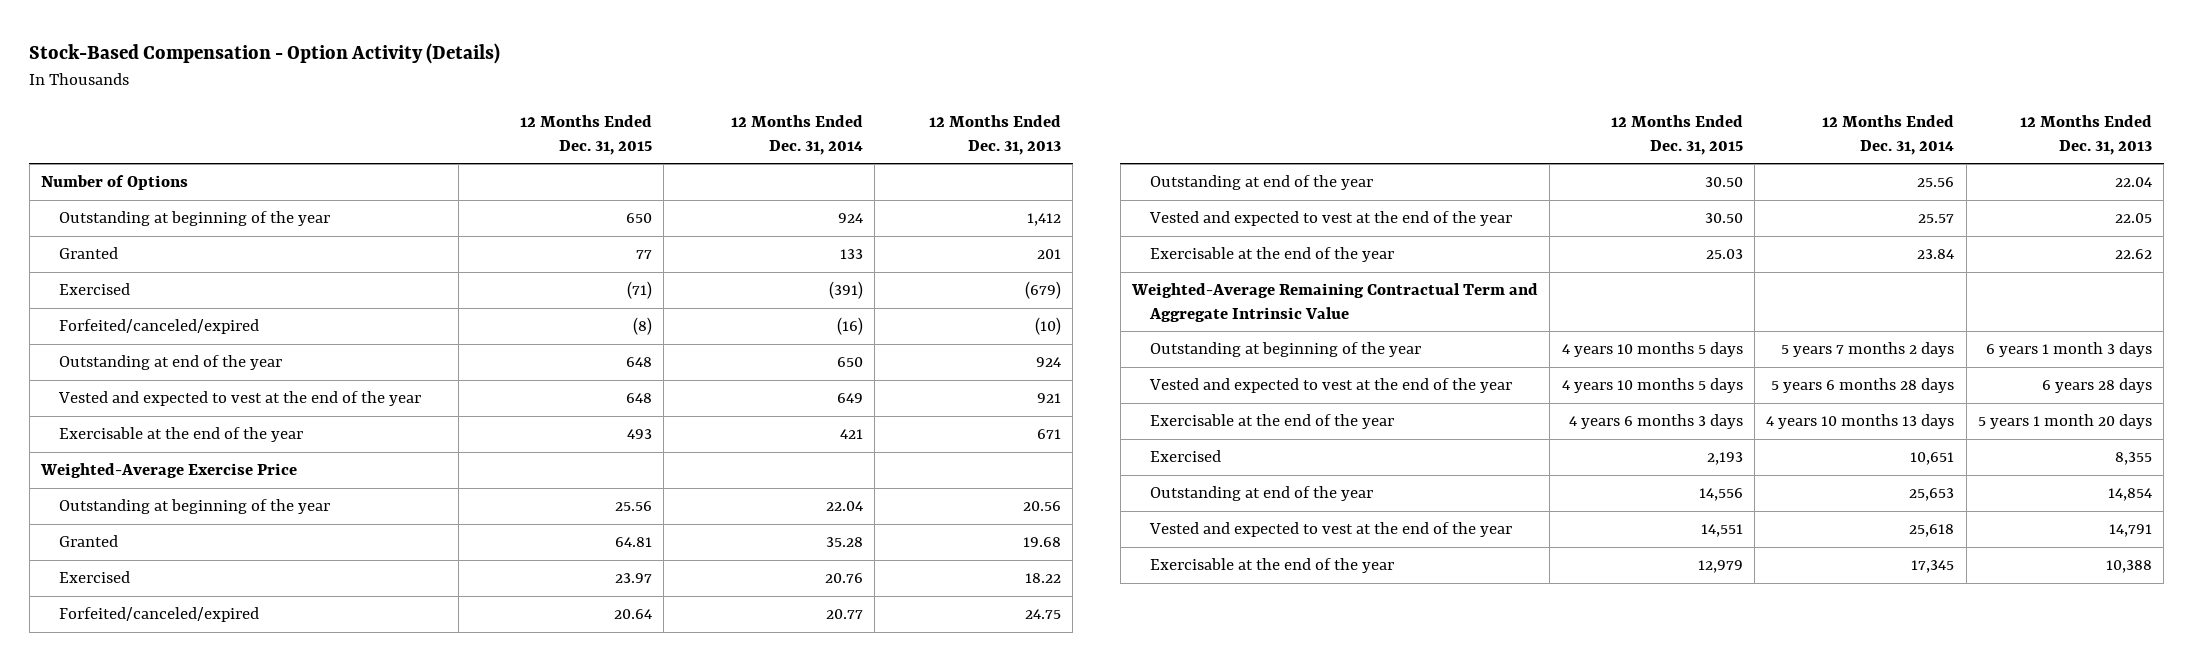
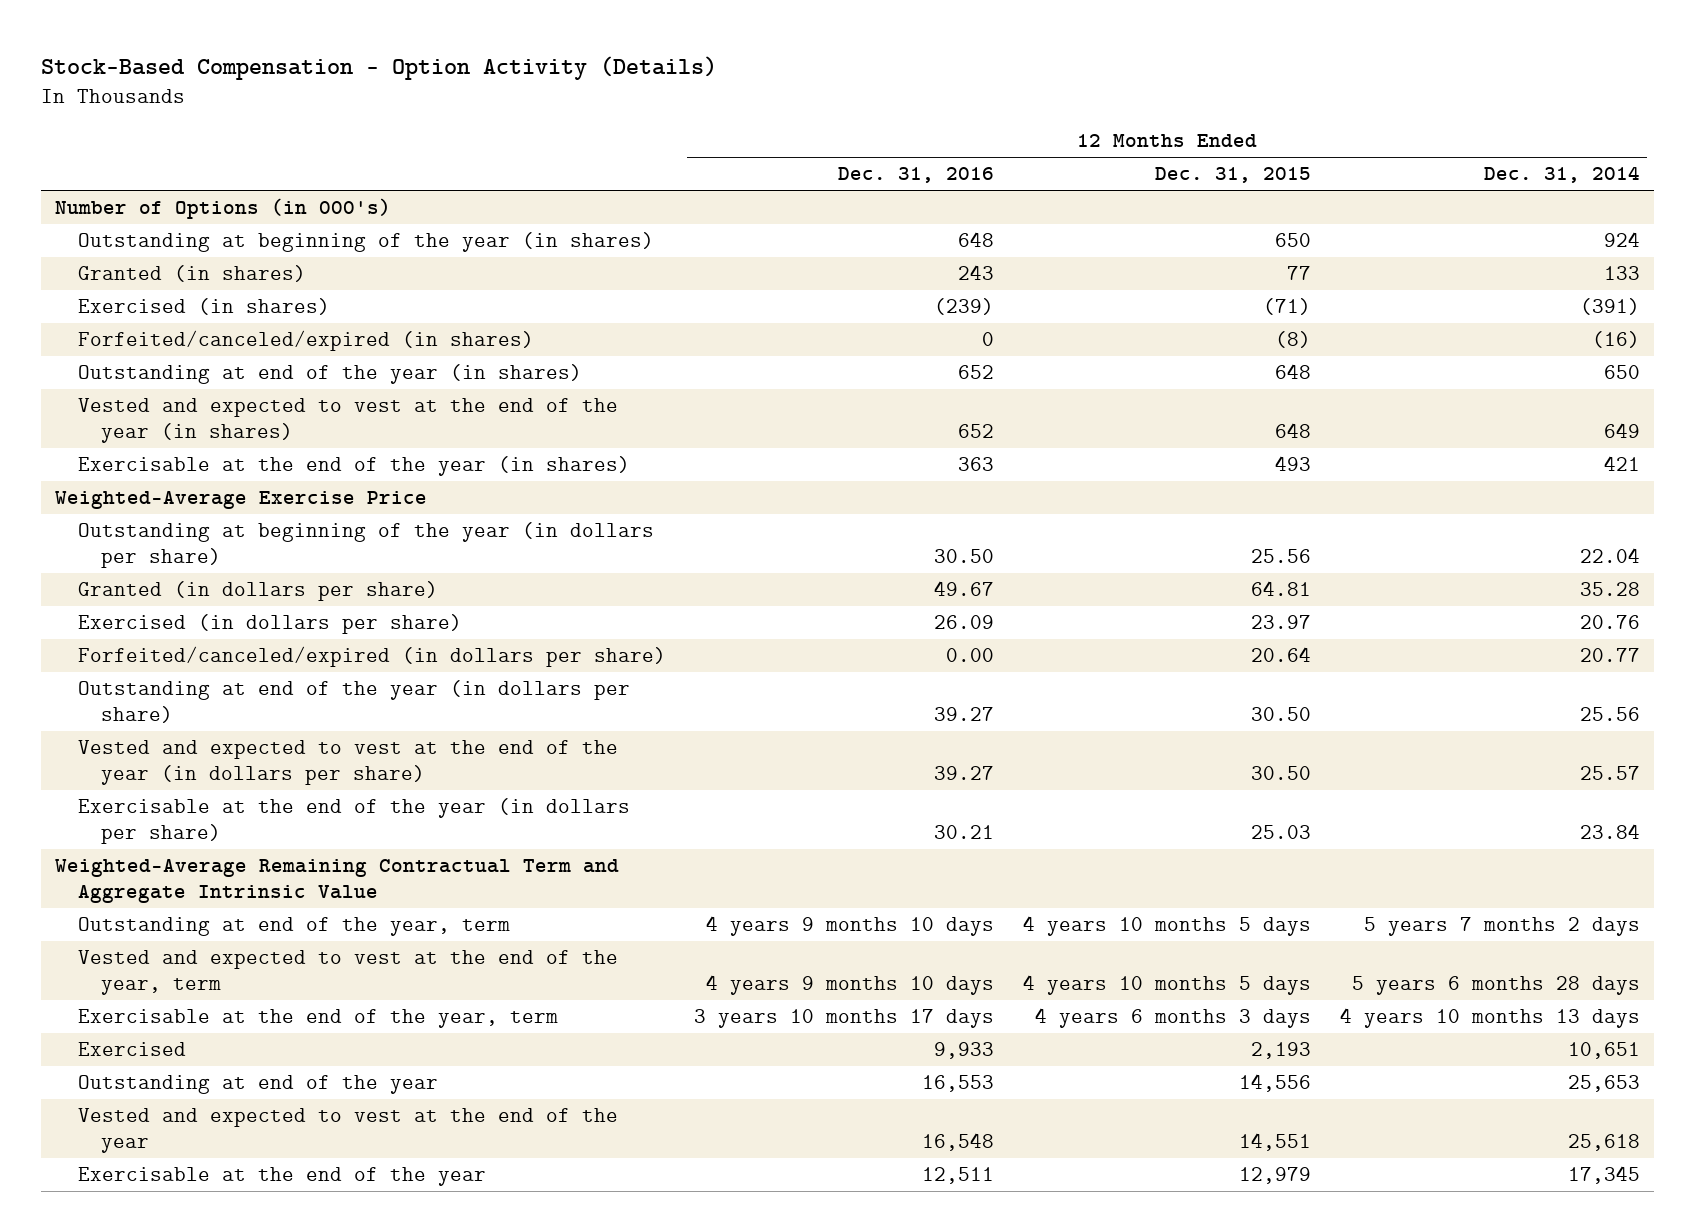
[928,115,1061,155] 12 Months Ended Dec. 31, 2013 -> none
none -> [838,167,995,184] Dec. 31, 2016
[41,175,189,191] Number of Options -> [55,198,392,220] Number of Options (in 000's)
[59,211,331,227] Outstanding at beginning of the year -> [77,232,654,253] Outstanding at beginning of the year (in shares)
[59,247,119,260] Granted -> [77,265,306,283] Granted (in shares)
[59,283,131,296] Exercised -> [77,298,330,316] Exercised (in shares)
[59,319,260,335] Forfeited/canceled/expired -> [77,330,534,352] Forfeited/canceled/expired (in shares)
[59,355,283,371] Outstanding at end of the year -> [77,364,582,385] Outstanding at end of the year (in shares)
[58,391,422,407] Vested and expected to vest at the end of the year -> [77,398,618,443] Vested and expected to vest at the end of the year (in shares)
[59,427,304,443] Exercisable at the end of the year -> [77,456,630,477] Exercisable at the end of the year (in shares)
[59,499,331,515] Outstanding at beginning of the year -> [77,522,654,568] Outstanding at beginning of the year (in dollars per share)
[59,535,119,548] Granted -> [77,581,438,602] Granted (in dollars per share)
[59,571,131,584] Exercised -> [77,614,462,635] Exercised (in dollars per share)
[59,607,260,623] Forfeited/canceled/expired -> [77,646,666,668] Forfeited/canceled/expired (in dollars per share)
[1150,175,1374,191] Outstanding at end of the year -> [77,680,630,723] Outstanding at end of the year (in dollars per share)
[1149,211,1513,227] Vested and expected to vest at the end of the year -> [77,740,618,785] Vested and expected to vest at the end of the year (in dollars per share)
[1150,247,1395,263] Exercisable at the end of the year -> [77,798,630,844] Exercisable at the end of the year (in dollars per share)
[1150,342,1422,358] Outstanding at beginning of the year -> [77,917,510,937] Outstanding at end of the year, term
[1149,378,1513,394] Vested and expected to vest at the end of the year -> [77,950,618,995] Vested and expected to vest at the end of the year, term
[1150,414,1395,430] Exercisable at the end of the year -> [77,1009,558,1029] Exercisable at the end of the year, term

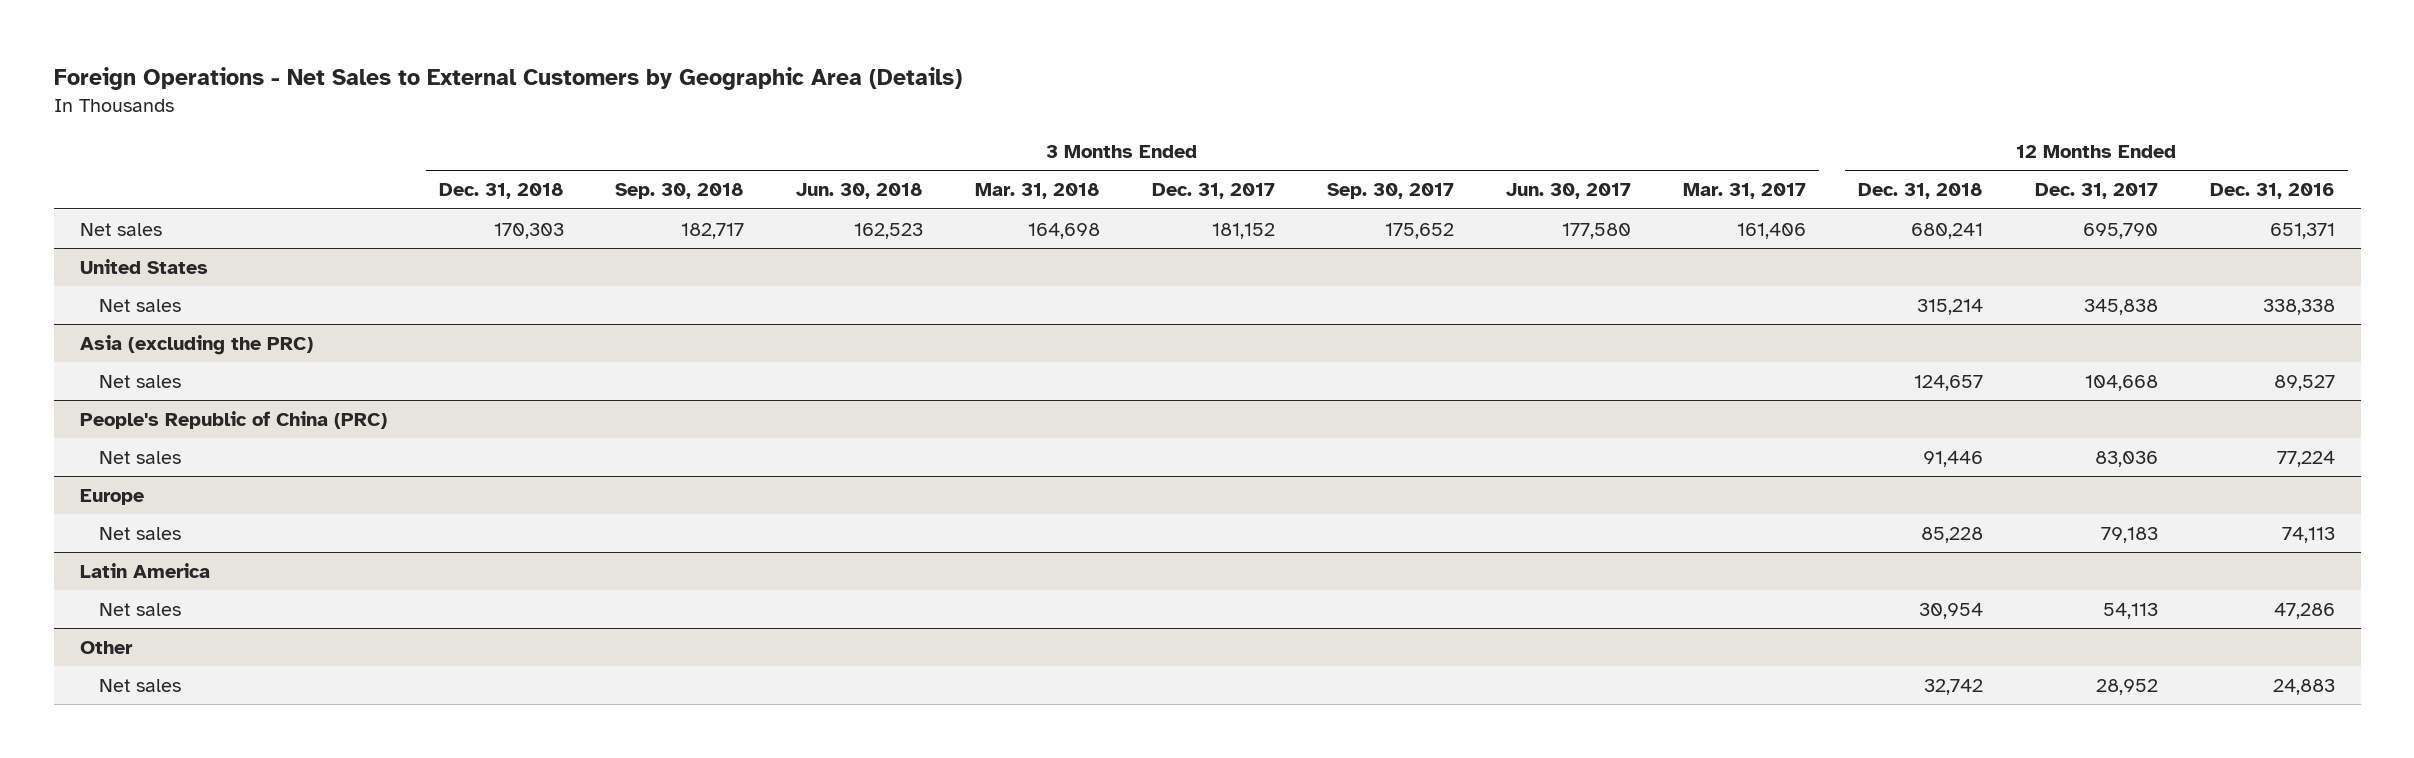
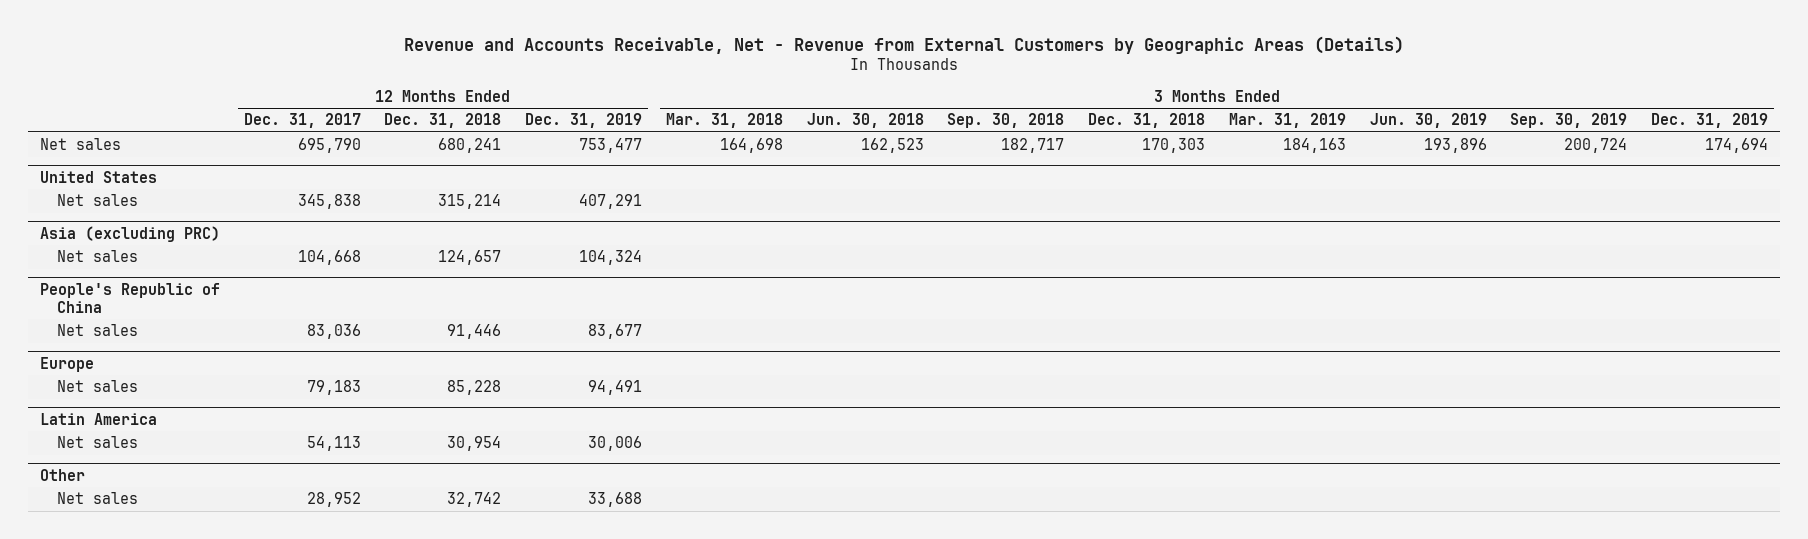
[53,66,962,90] Foreign Operations - Net Sales to External Customers by Geographic Area (Details) -> [403,35,1404,54] Revenue and Accounts Receivable, Net - Revenue from External Customers by Geographic Areas (Details)
[1152,183,1276,200] Dec. 31, 2017 -> none
[1327,183,1455,200] Sep. 30, 2017 -> none
[1505,183,1631,200] Jun. 30, 2017 -> none
[1682,183,1806,200] Mar. 31, 2017 -> none
[2209,183,2335,200] Dec. 31, 2016 -> none
none -> [525,113,643,129] Dec. 31, 2019
none -> [1228,113,1346,129] Mar. 31, 2019
none -> [1369,113,1487,129] Jun. 30, 2019
none -> [1510,113,1628,129] Sep. 30, 2019
none -> [1651,113,1769,129] Dec. 31, 2019
[79,335,313,356] Asia (excluding the PRC) -> [39,225,220,242] Asia (excluding PRC)
[79,411,387,430] People's Republic of China (PRC) -> [39,282,220,313] People's Republic of China

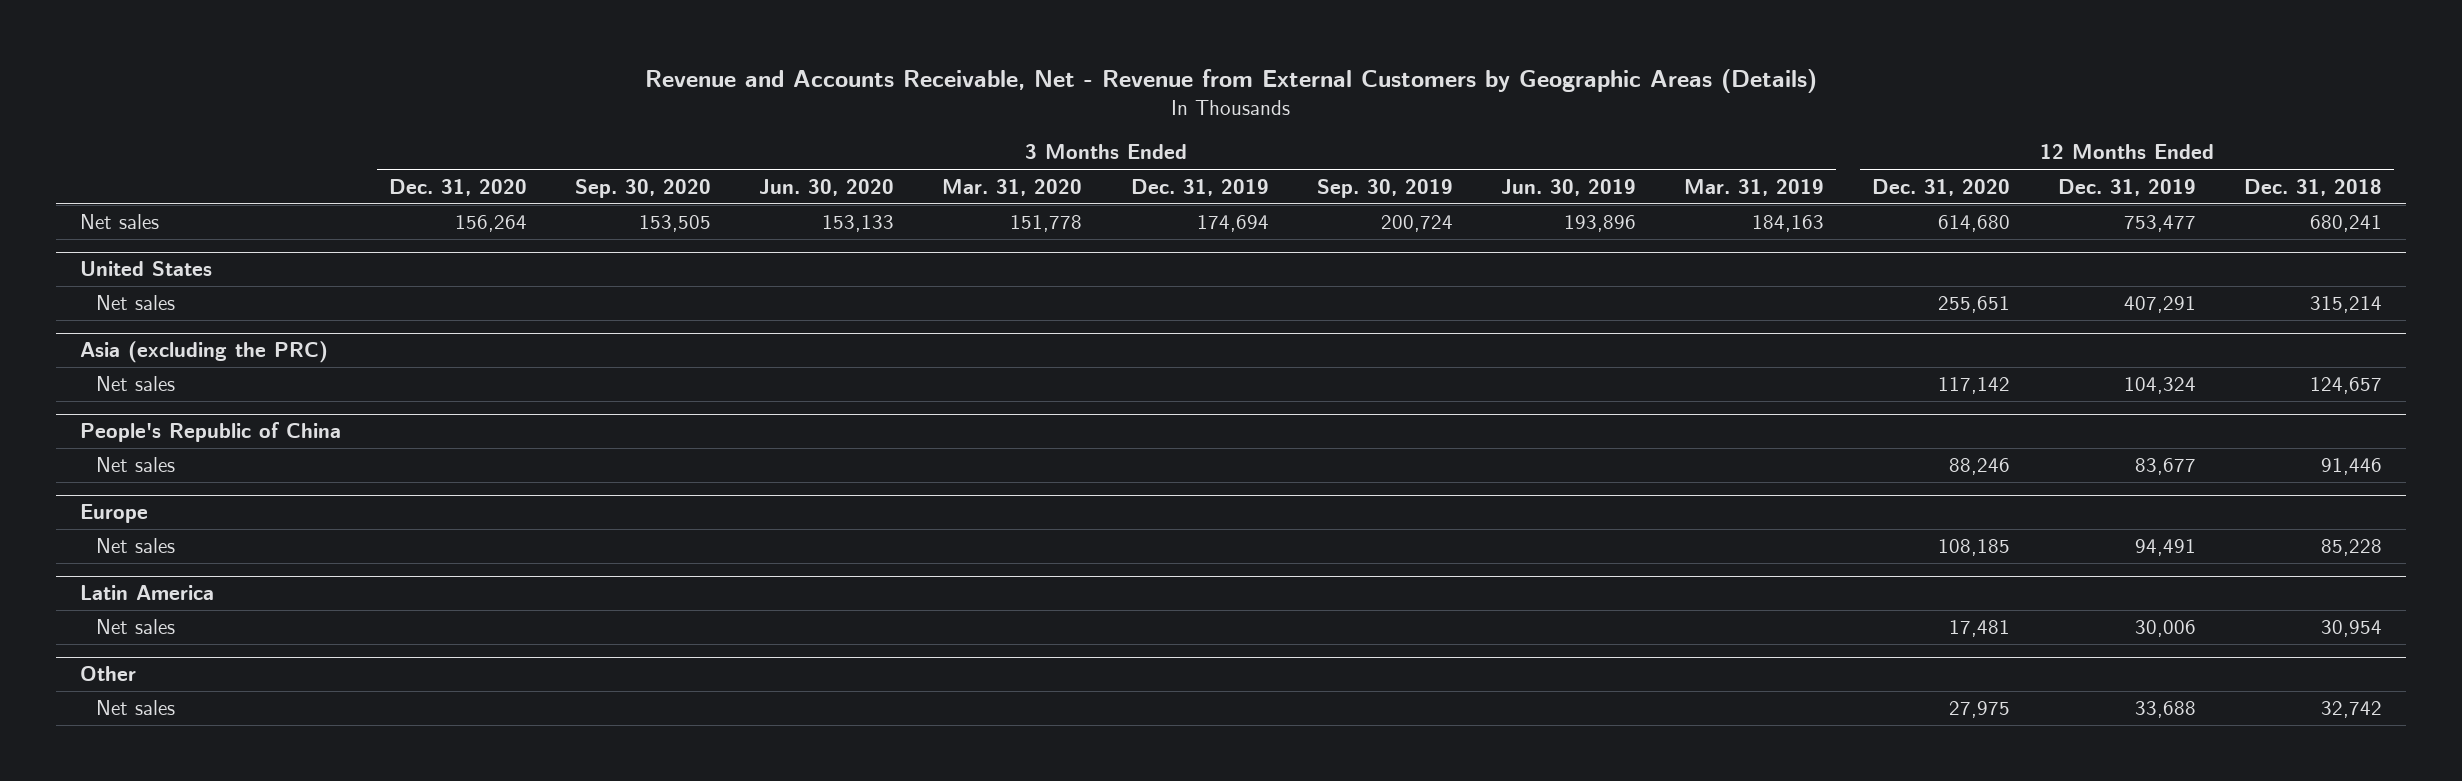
[243,113,361,129] Dec. 31, 2017 -> none
[665,113,783,129] Mar. 31, 2018 -> none
[806,113,924,129] Jun. 30, 2018 -> none
[947,113,1065,129] Sep. 30, 2018 -> none
[1088,113,1206,129] Dec. 31, 2018 -> none
none -> [388,178,527,196] Dec. 31, 2020
none -> [575,178,712,198] Sep. 30, 2020
none -> [759,178,895,196] Jun. 30, 2020
none -> [942,178,1083,196] Mar. 31, 2020
none -> [1872,178,2011,196] Dec. 31, 2020
[39,225,220,242] Asia (excluding PRC) -> [79,341,328,364] Asia (excluding the PRC)

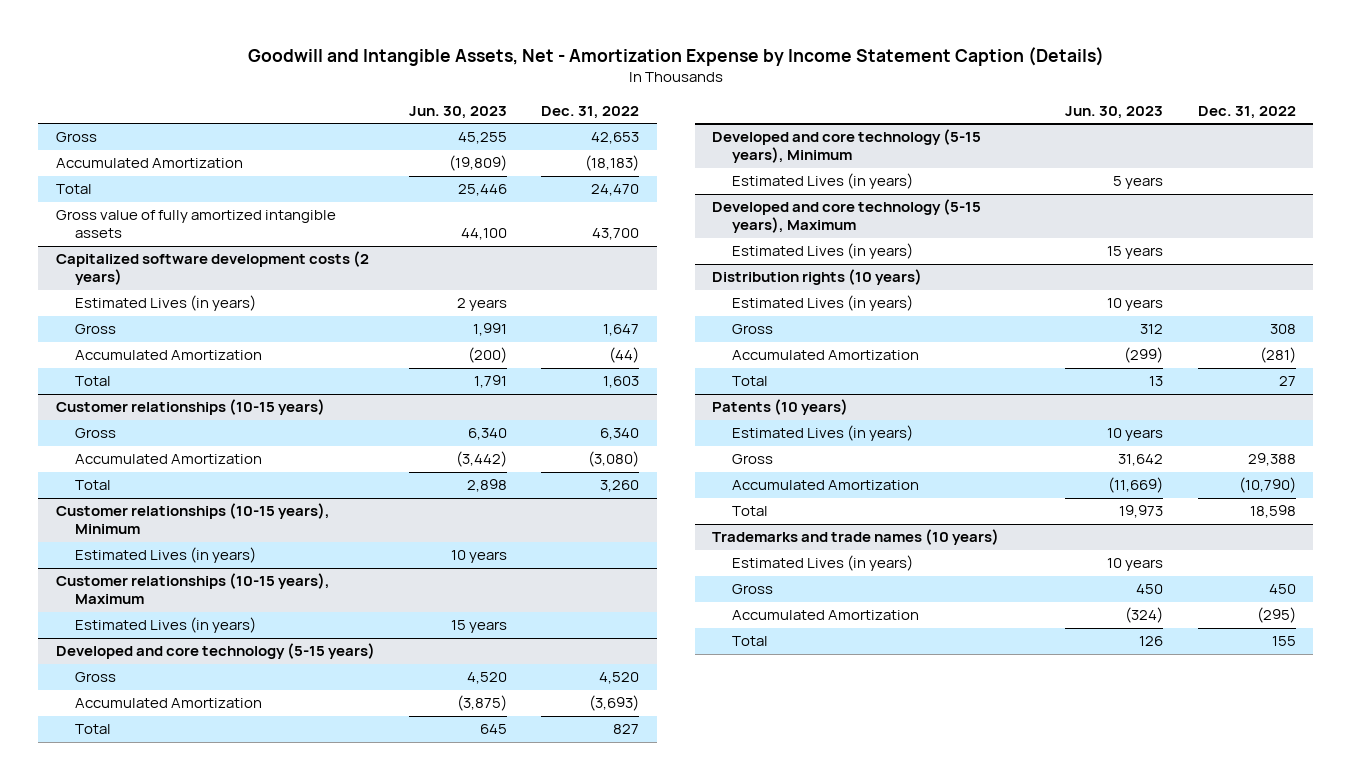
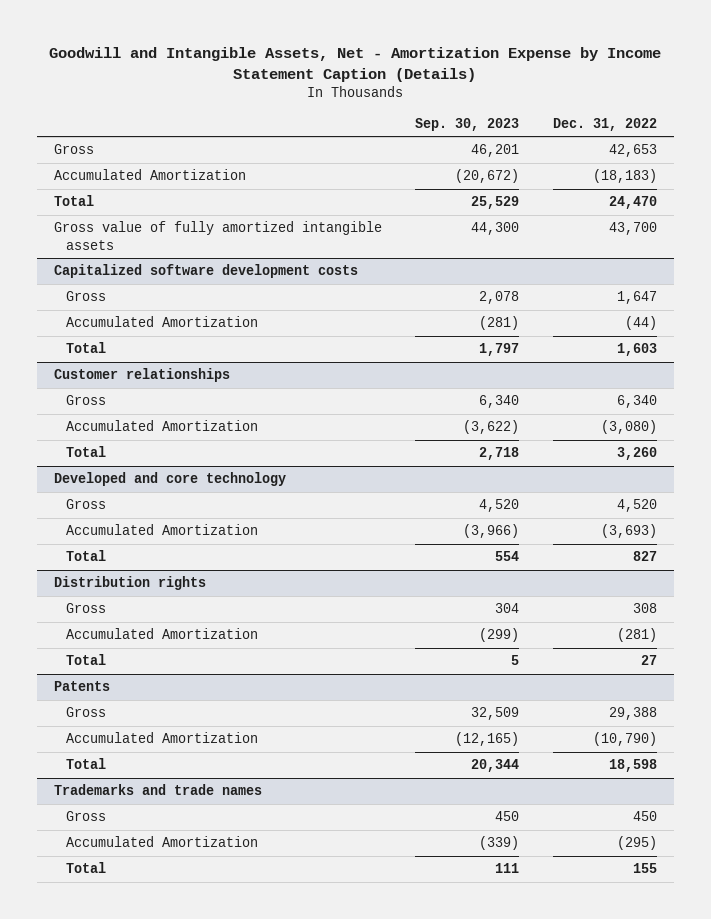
[409,105,508,119] Jun. 30, 2023 -> none
none -> [415,117,520,131] Sep. 30, 2023
[75,295,257,312] Estimated Lives (in years) -> none
[55,251,369,286] Capitalized software development costs (2 years) -> [53,264,358,279] Capitalized software development costs
[55,399,325,416] Customer relationships (10-15 years) -> [53,368,230,383] Customer relationships
[55,503,330,535] Customer relationships (10-15 years), Minimum -> none
[75,547,257,564] Estimated Lives (in years) -> none
[55,573,330,605] Customer relationships (10-15 years), Maximum -> none
[75,617,257,634] Estimated Lives (in years) -> none
[55,643,375,660] Developed and core technology (5-15 years) -> [53,472,286,487] Developed and core technology
[711,129,981,164] Developed and core technology (5-15 years), Minimum -> none
[731,173,913,190] Estimated Lives (in years) -> none
[711,199,981,234] Developed and core technology (5-15 years), Maximum -> none
[731,243,913,260] Estimated Lives (in years) -> none
[731,295,913,312] Estimated Lives (in years) -> none
[711,269,922,286] Distribution rights (10 years) -> [53,576,206,591] Distribution rights
[731,425,913,442] Estimated Lives (in years) -> none
[711,399,848,416] Patents (10 years) -> [53,681,110,692] Patents
[731,555,913,572] Estimated Lives (in years) -> none
[711,529,999,546] Trademarks and trade names (10 years) -> [53,784,262,796] Trademarks and trade names

